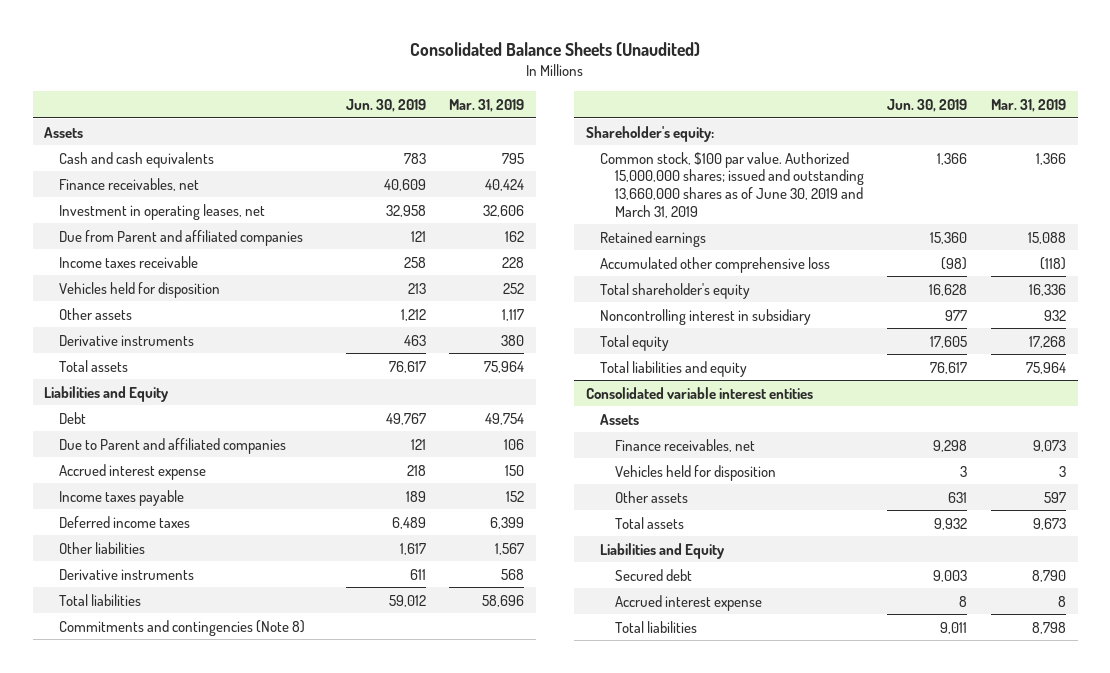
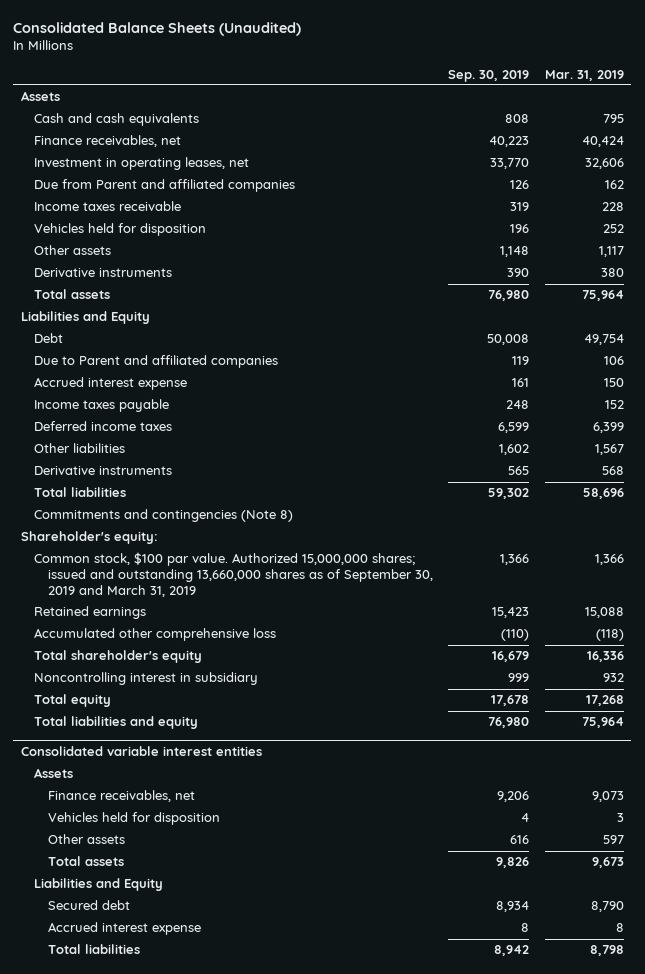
[345,99,426,113] Jun. 30, 2019 -> none
none -> [448,69,530,82] Sep. 30, 2019
[600,151,864,218] Common stock, $100 par value. Authorized 15,000,000 shares; issued and outstanding 13,660,000 shares as of June 30, 2019 and March 31, 2019 -> [34,552,434,597] Common stock, $100 par value. Authorized 15,000,000 shares; issued and outstanding 13,660,000 shares as of September 30, 2019 and March 31, 2019

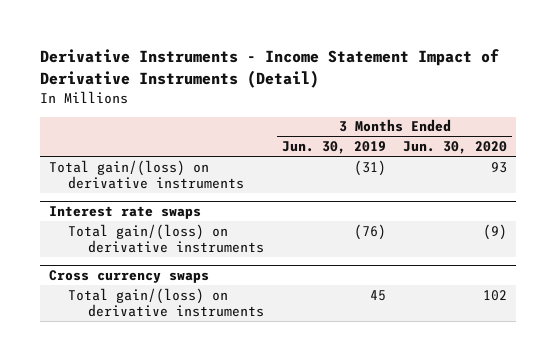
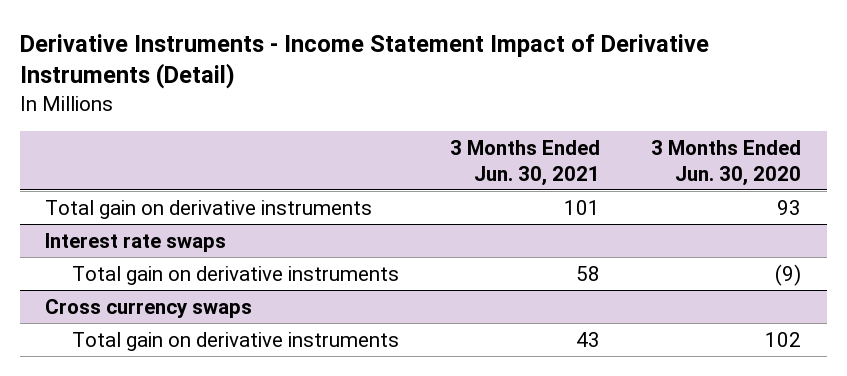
[281,141,386,155] Jun. 30, 2019 -> none
none -> [450,139,601,186] 3 Months Ended Jun. 30, 2021
[48,159,245,190] Total gain/(loss) on derivative instruments -> [45,199,373,219] Total gain on derivative instruments
[68,223,264,254] Total gain/(loss) on derivative instruments -> [72,265,400,285] Total gain on derivative instruments
[68,287,264,318] Total gain/(loss) on derivative instruments -> [72,331,400,351] Total gain on derivative instruments

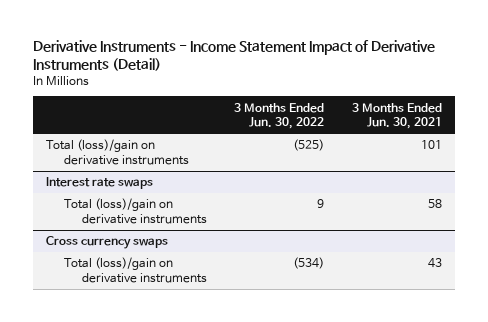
[651,139,802,186] 3 Months Ended Jun. 30, 2020 -> none
none -> [234,102,325,130] 3 Months Ended Jun. 30, 2022
[45,199,373,219] Total gain on derivative instruments -> [46,139,189,166] Total (loss)/gain on derivative instruments
[72,265,400,285] Total gain on derivative instruments -> [63,198,207,225] Total (loss)/gain on derivative instruments
[72,331,400,351] Total gain on derivative instruments -> [63,257,207,284] Total (loss)/gain on derivative instruments

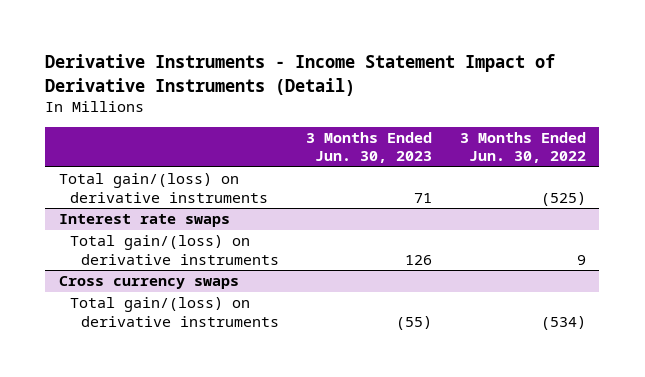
[351,102,442,130] 3 Months Ended Jun. 30, 2021 -> none
none -> [306,132,433,164] 3 Months Ended Jun. 30, 2023
[46,139,189,166] Total (loss)/gain on derivative instruments -> [58,173,268,203] Total gain/(loss) on derivative instruments
[63,198,207,225] Total (loss)/gain on derivative instruments -> [69,235,279,265] Total gain/(loss) on derivative instruments
[63,257,207,284] Total (loss)/gain on derivative instruments -> [69,297,279,327] Total gain/(loss) on derivative instruments

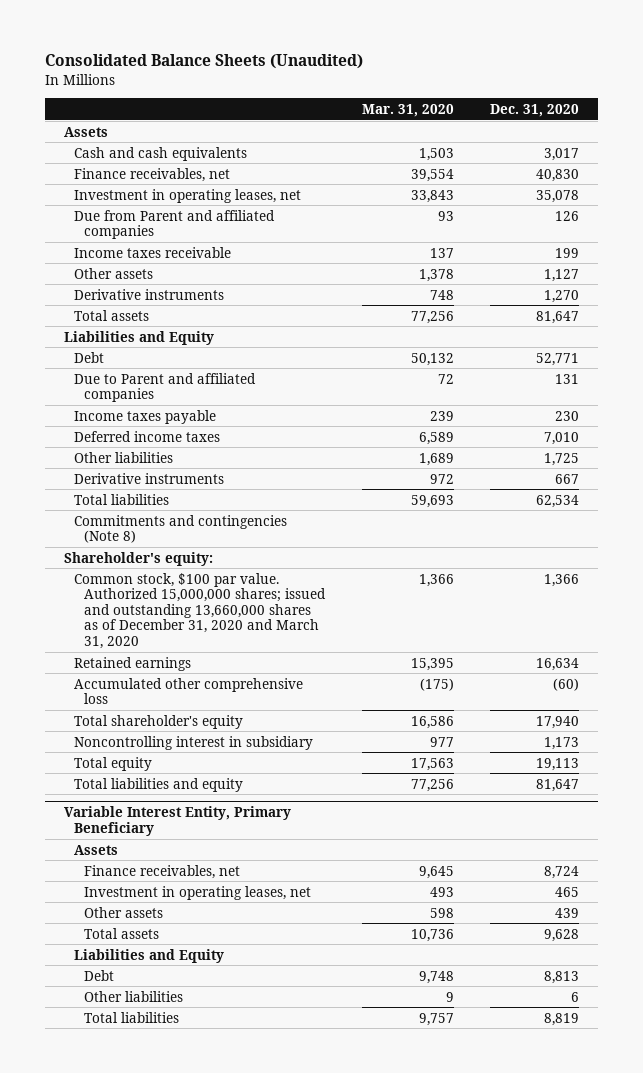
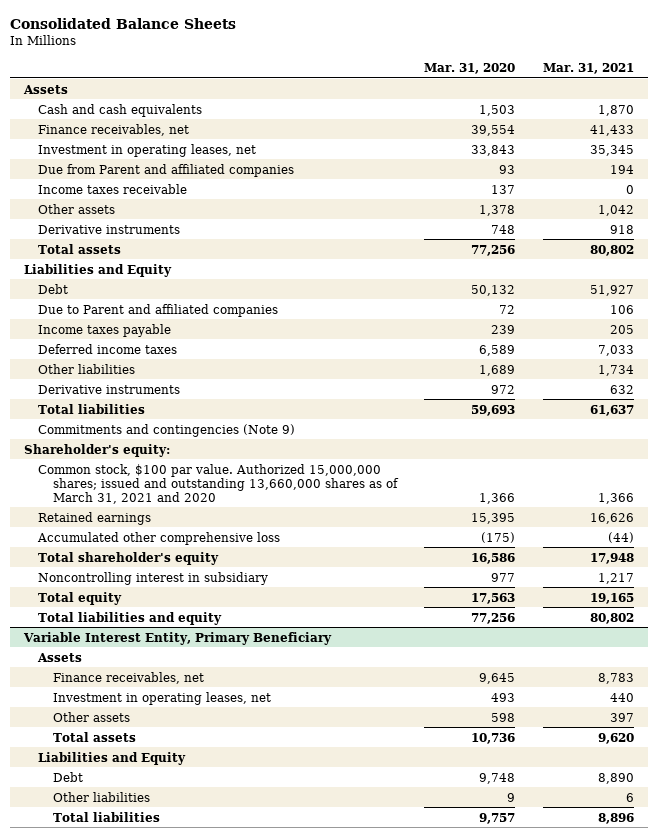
[45,54,364,70] Consolidated Balance Sheets (Unaudited) -> [10,18,237,30] Consolidated Balance Sheets
[490,103,580,117] Dec. 31, 2020 -> none
none -> [543,63,635,75] Mar. 31, 2021
[73,514,287,544] Commitments and contingencies (Note 8) -> [38,423,296,437] Commitments and contingencies (Note 9)
[73,572,326,649] Common stock, $100 par value. Authorized 15,000,000 shares; issued and outstanding 13,660,000 shares as of December 31, 2020 and March 31, 2020 -> [38,463,399,504] Common stock, $100 par value. Authorized 15,000,000 shares; issued and outstanding 13,660,000 shares as of March 31, 2021 and 2020

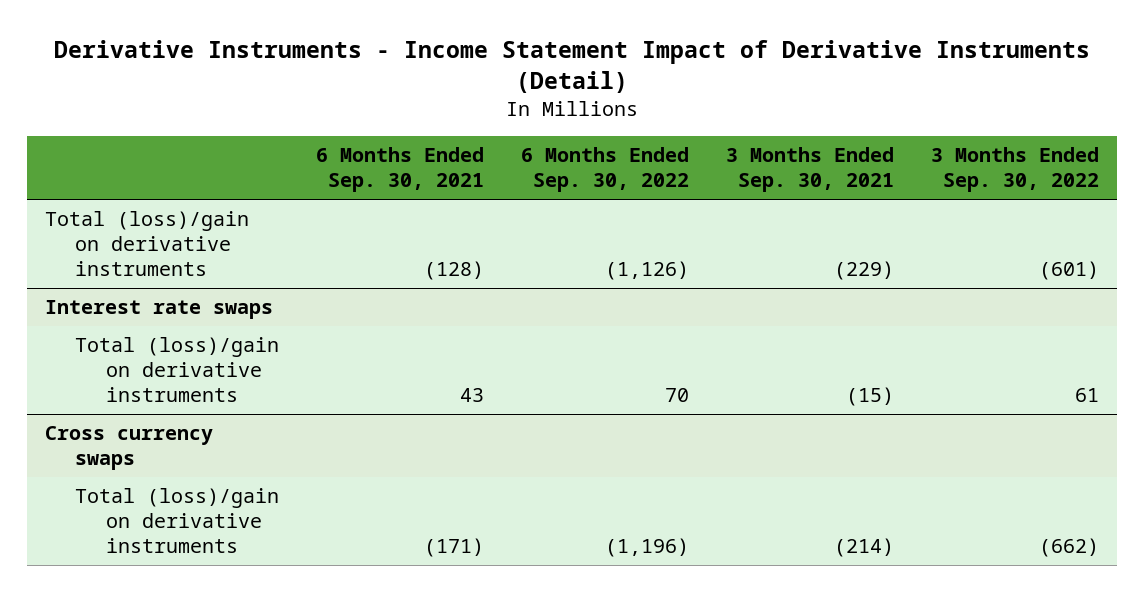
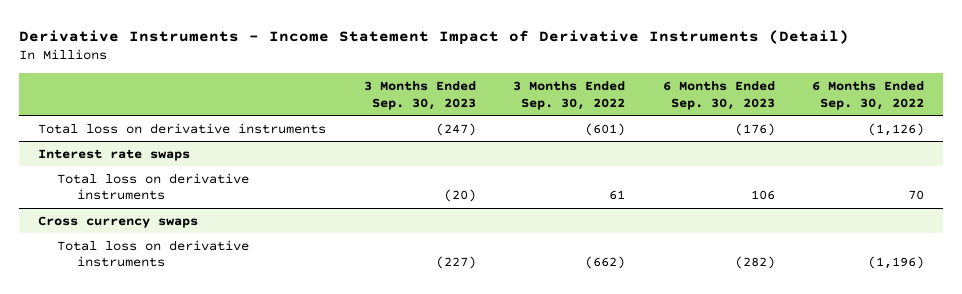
[316,147,485,193] 6 Months Ended Sep. 30, 2021 -> none
[725,147,894,193] 3 Months Ended Sep. 30, 2021 -> none
none -> [363,81,476,110] 3 Months Ended Sep. 30, 2023
none -> [662,81,775,110] 6 Months Ended Sep. 30, 2023
[44,211,249,276] Total (loss)/gain on derivative instruments -> [37,122,326,134] Total loss on derivative instruments
[75,337,280,402] Total (loss)/gain on derivative instruments -> [57,172,250,201] Total loss on derivative instruments
[75,488,280,553] Total (loss)/gain on derivative instruments -> [57,239,250,268] Total loss on derivative instruments

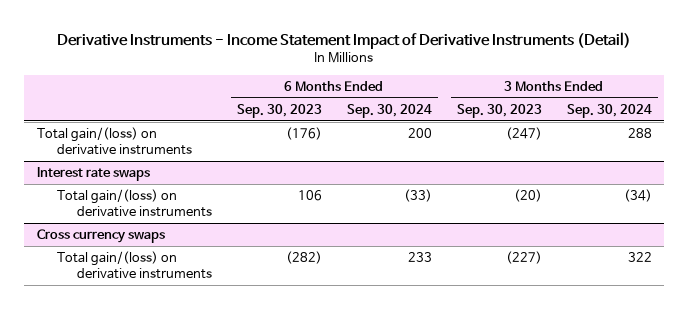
[513,81,626,110] 3 Months Ended Sep. 30, 2022 -> none
[812,81,925,110] 6 Months Ended Sep. 30, 2022 -> none
none -> [346,104,432,119] Sep. 30, 2024
none -> [566,104,652,119] Sep. 30, 2024
[37,122,326,134] Total loss on derivative instruments -> [36,127,192,156] Total gain/(loss) on derivative instruments
[57,172,250,201] Total loss on derivative instruments -> [56,189,212,218] Total gain/(loss) on derivative instruments
[57,239,250,268] Total loss on derivative instruments -> [56,251,212,280] Total gain/(loss) on derivative instruments

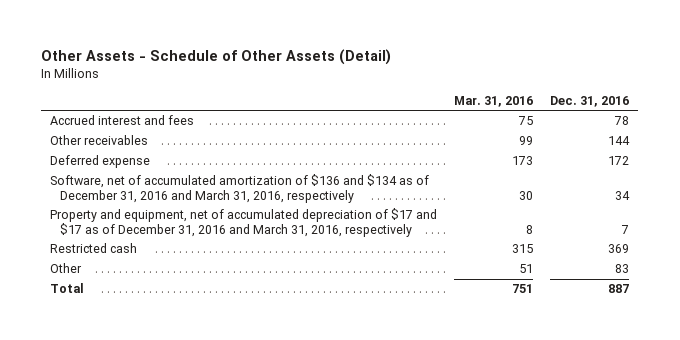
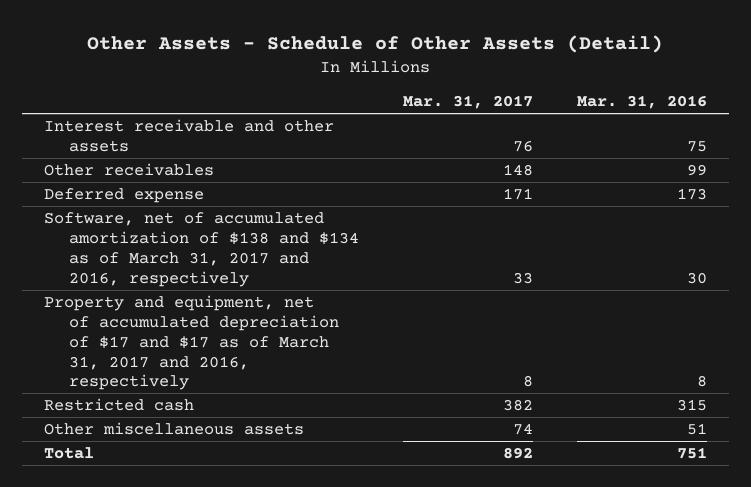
[550,95,630,107] Dec. 31, 2016 -> none
none -> [402,95,533,110] Mar. 31, 2017
[50,115,195,126] Accrued interest and fees -> none
none -> [43,119,334,152] Interest receivable and other assets
[50,174,430,203] Software, net of accumulated amortization of $136 and $134 as of December 31, 2016 and March 31, 2016, respectively -> [43,212,360,287] Software, net of accumulated amortization of $138 and $134 as of March 31, 2017 and 2016, respectively
[50,208,438,237] Property and equipment, net of accumulated depreciation of $17 and $17 as of December 31, 2016 and March 31, 2016, respectively -> [43,295,340,391] Property and equipment, net of accumulated depreciation of $17 and $17 as of March 31, 2017 and 2016, respectively
[50,263,83,274] Other -> [43,422,304,436] Other miscellaneous assets

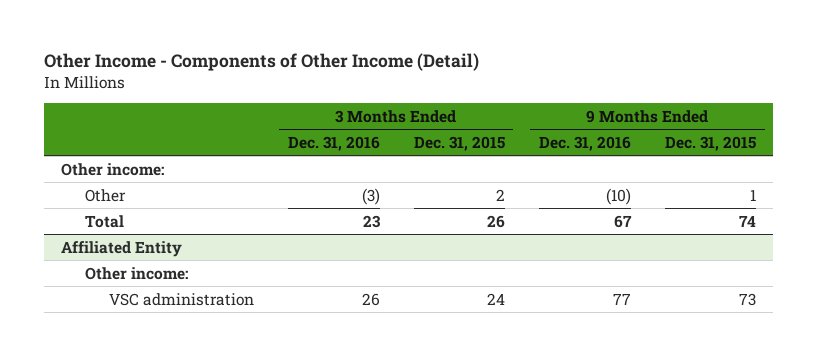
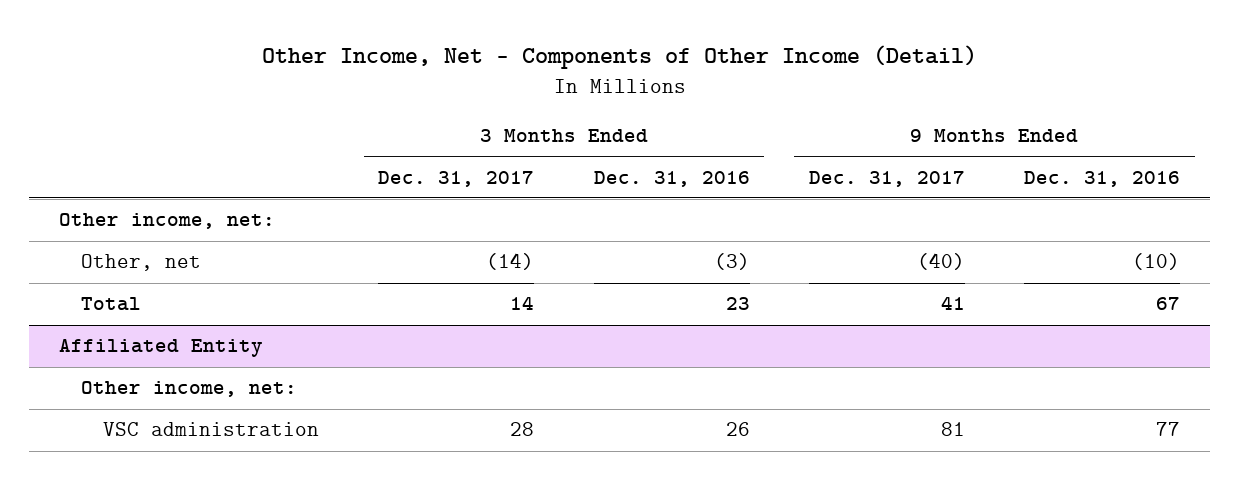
[43,53,479,72] Other Income - Components of Other Income (Detail) -> [261,45,977,70] Other Income, Net - Components of Other Income (Detail)
[413,135,505,151] Dec. 31, 2015 -> none
[665,135,757,151] Dec. 31, 2015 -> none
none -> [378,170,535,187] Dec. 31, 2017
none -> [808,170,965,187] Dec. 31, 2017
[60,162,164,176] Other income: -> [58,213,275,230] Other income, net:
[84,188,126,202] Other -> [81,254,202,272] Other, net
[84,266,188,280] Other income: -> [81,381,298,398] Other income, net:

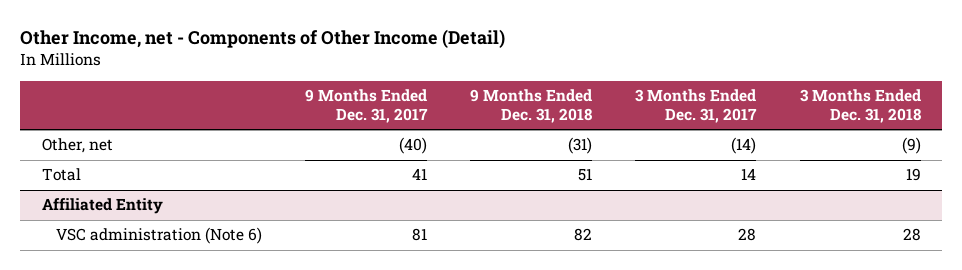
[261,45,977,70] Other Income, Net - Components of Other Income (Detail) -> [20,29,506,49] Other Income, net - Components of Other Income (Detail)
[593,170,750,187] Dec. 31, 2016 -> none
[1024,170,1181,187] Dec. 31, 2016 -> none
none -> [470,89,593,124] 9 Months Ended Dec. 31, 2018
none -> [799,89,921,124] 3 Months Ended Dec. 31, 2018
[58,213,275,230] Other income, net: -> none
[81,381,298,398] Other income, net: -> none
[103,422,320,437] VSC administration -> [55,227,262,245] VSC administration (Note 6)

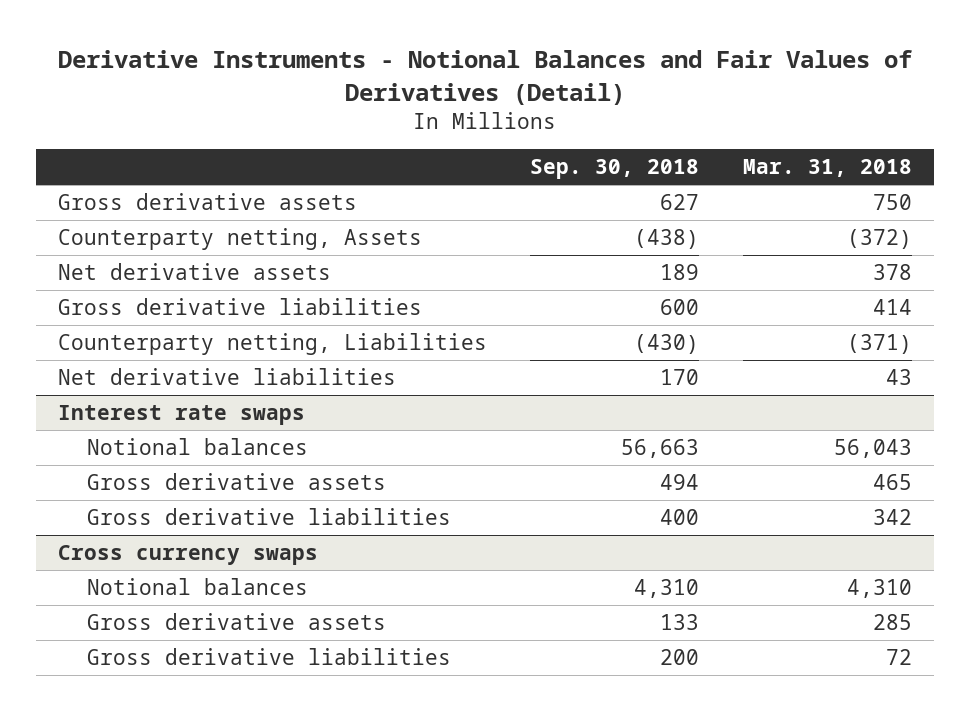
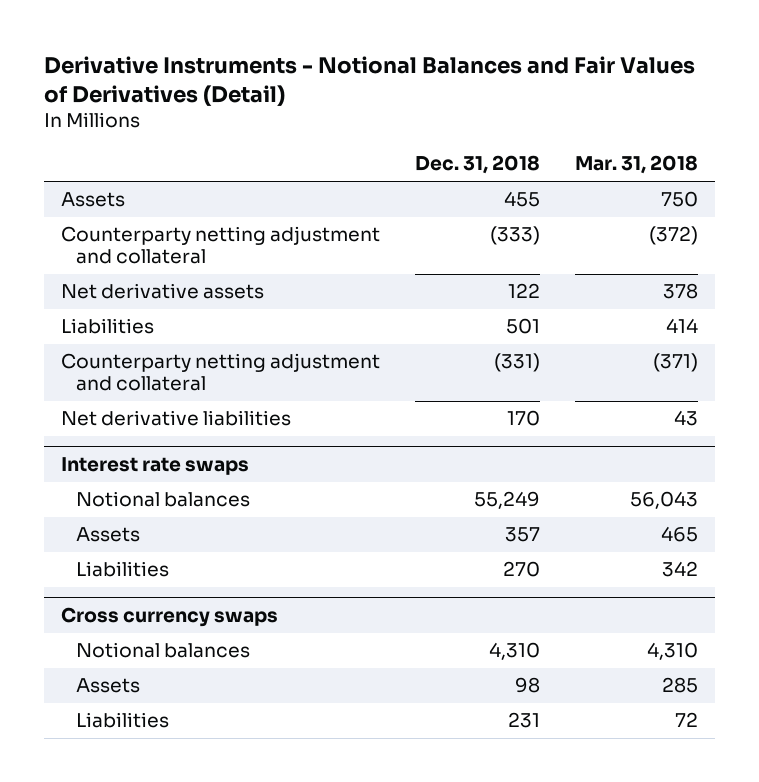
[530,159,700,180] Sep. 30, 2018 -> none
none -> [414,155,540,175] Dec. 31, 2018
[57,192,357,210] Gross derivative assets -> [61,192,126,208] Assets
[57,227,422,250] Counterparty netting, Assets -> [61,226,381,265] Counterparty netting adjustment and collateral
[57,297,422,315] Gross derivative liabilities -> [61,318,155,335] Liabilities
[57,332,487,355] Counterparty netting, Liabilities -> [61,353,381,392] Counterparty netting adjustment and collateral
[86,472,386,490] Gross derivative assets -> [76,527,141,543] Assets
[86,507,451,525] Gross derivative liabilities -> [76,561,170,578] Liabilities
[86,612,386,630] Gross derivative assets -> [76,678,141,694] Assets
[86,647,451,665] Gross derivative liabilities -> [76,712,170,729] Liabilities

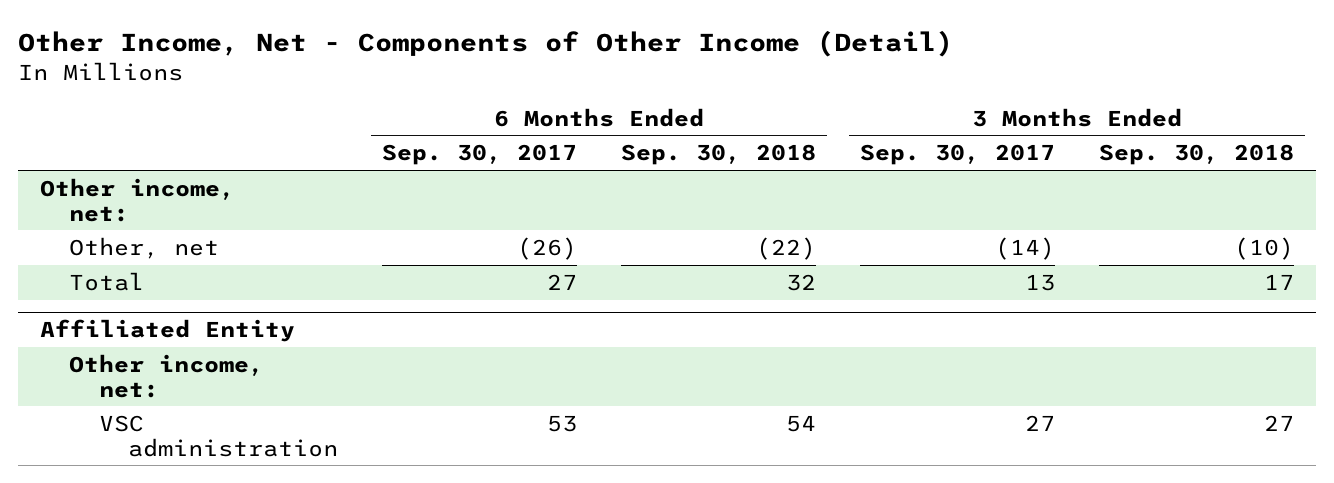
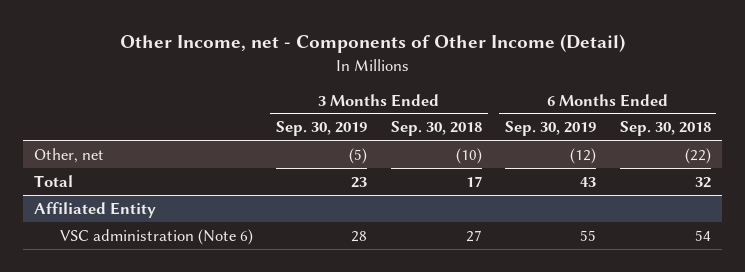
[17,30,953,58] Other Income, Net - Components of Other Income (Detail) -> [119,34,625,54] Other Income, net - Components of Other Income (Detail)
[381,144,577,166] Sep. 30, 2017 -> none
[860,144,1056,166] Sep. 30, 2017 -> none
none -> [276,121,368,137] Sep. 30, 2019
none -> [505,121,597,137] Sep. 30, 2019
[40,177,236,222] Other income, net: -> none
[69,353,265,398] Other income, net: -> none
[98,414,338,457] VSC administration -> [59,228,253,245] VSC administration (Note 6)

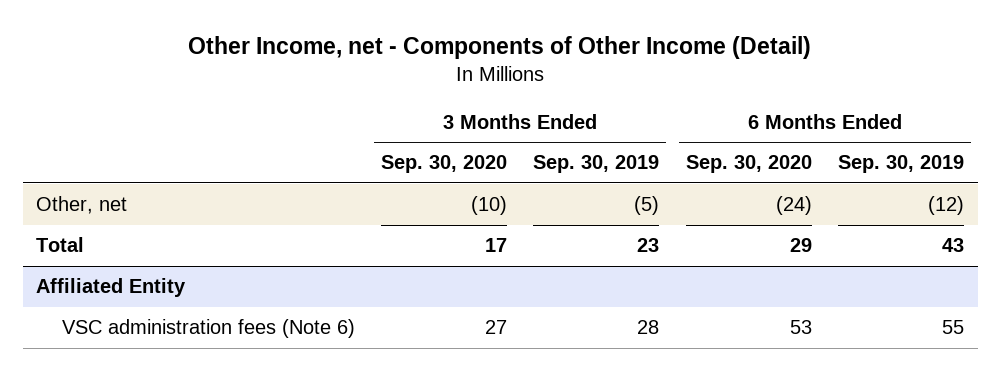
[390,121,482,137] Sep. 30, 2018 -> none
[619,121,711,137] Sep. 30, 2018 -> none
none -> [381,155,508,174] Sep. 30, 2020
none -> [685,155,812,174] Sep. 30, 2020
[59,228,253,245] VSC administration (Note 6) -> [61,319,355,339] VSC administration fees (Note 6)

